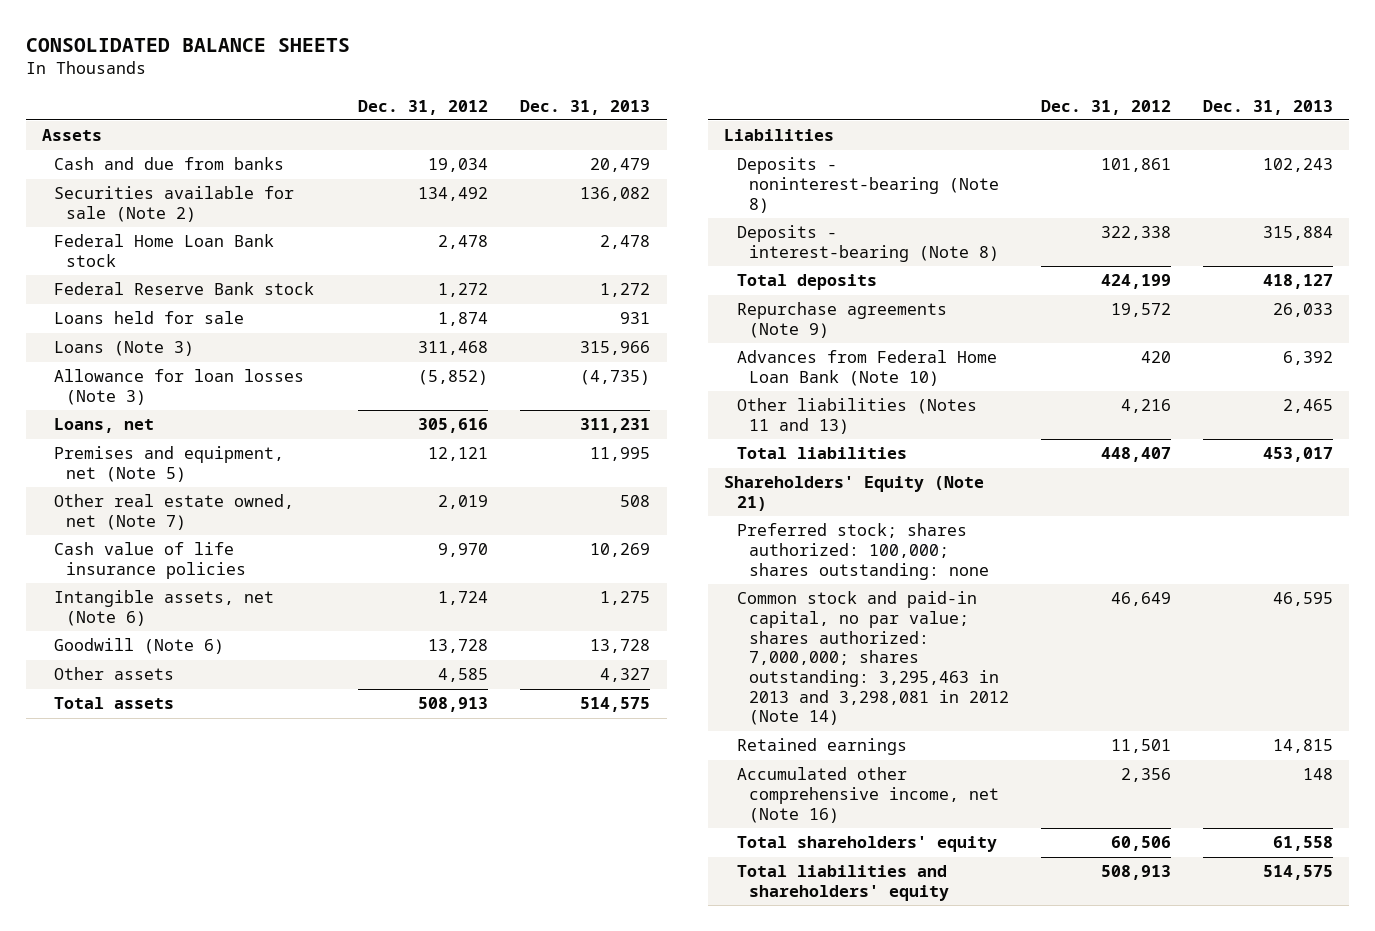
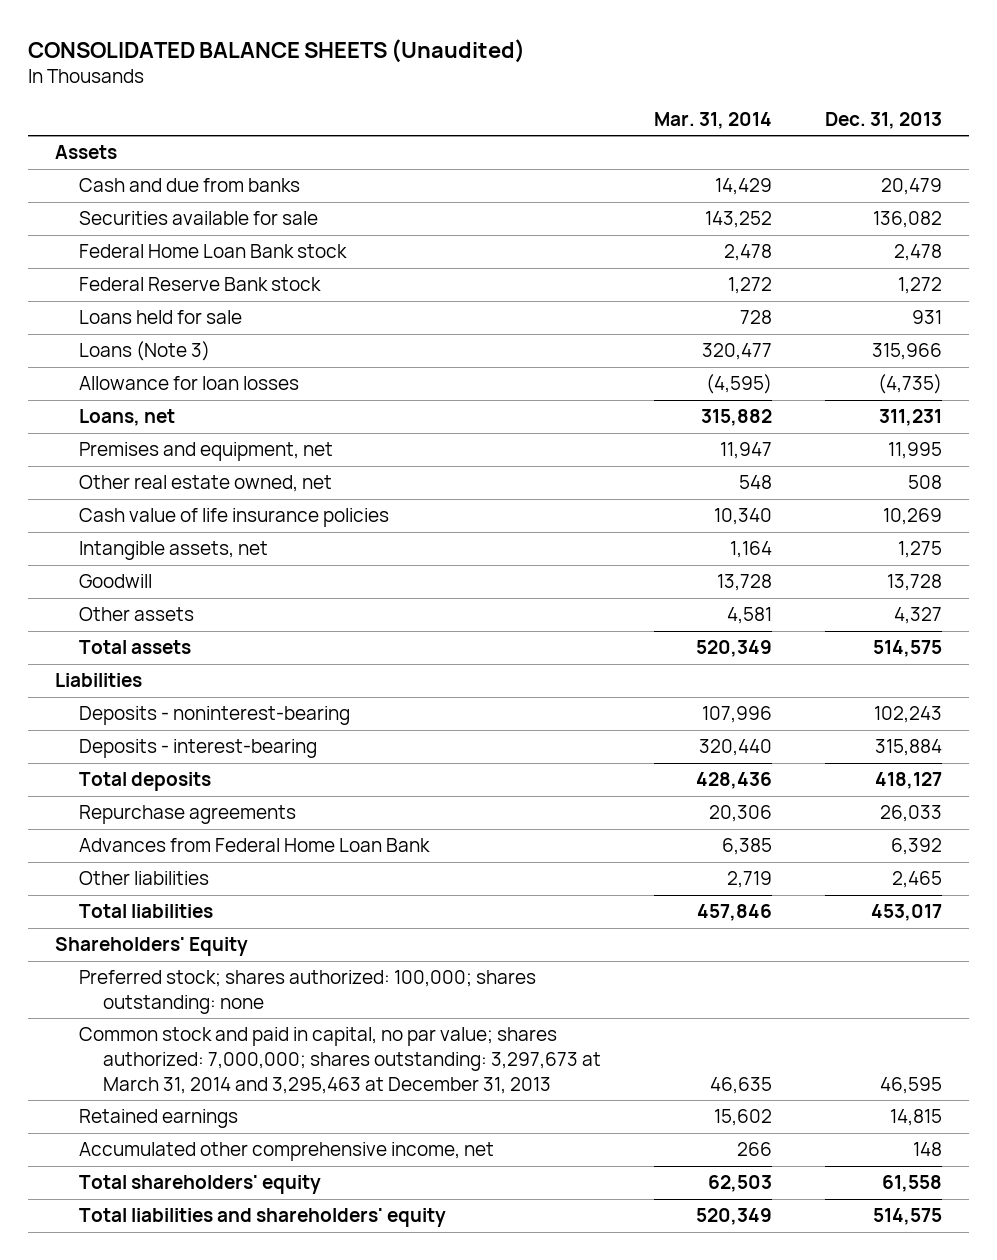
[25,37,350,52] CONSOLIDATED BALANCE SHEETS -> [28,38,526,63] CONSOLIDATED BALANCE SHEETS (Unaudited)
[358,99,489,115] Dec. 31, 2012 -> none
none -> [654,111,773,129] Mar. 31, 2014
[54,186,295,223] Securities available for sale (Note 2) -> [78,211,318,226] Securities available for sale
[54,369,305,406] Allowance for loan losses (Note 3) -> [78,376,299,391] Allowance for loan losses
[54,446,285,483] Premises and equipment, net (Note 5) -> [78,442,333,462] Premises and equipment, net
[54,494,295,531] Other real estate owned, net (Note 7) -> [78,475,332,493] Other real estate owned, net
[54,590,275,627] Intangible assets, net (Note 6) -> [78,541,268,561] Intangible assets, net
[54,638,225,655] Goodwill (Note 6) -> [78,574,152,589] Goodwill
[736,157,999,213] Deposits - noninterest-bearing (Note 8) -> [78,706,350,726] Deposits - noninterest-bearing
[736,225,999,263] Deposits - interest-bearing (Note 8) -> [78,739,317,759] Deposits - interest-bearing
[736,302,947,339] Repurchase agreements (Note 9) -> [78,805,296,825] Repurchase agreements
[736,350,997,387] Advances from Federal Home Loan Bank (Note 10) -> [78,838,430,853] Advances from Federal Home Loan Bank
[736,398,977,435] Other liabilities (Notes 11 and 13) -> [78,871,209,886] Other liabilities
[724,476,985,512] Shareholders' Equity (Note 21) -> [54,937,248,957] Shareholders' Equity
[736,591,1009,726] Common stock and paid-in capital, no par value; shares authorized: 7,000,000; shares outstanding: 3,295,463 in 2013 and 3,298,081 in 2012 (Note 14) -> [78,1027,602,1094] Common stock and paid in capital, no par value; shares authorized: 7,000,000; shares outstanding: 3,297,673 at March 31, 2014 and 3,295,463 at December 31, 2013
[736,767,999,823] Accumulated other comprehensive income, net (Note 16) -> [78,1142,494,1162] Accumulated other comprehensive income, net

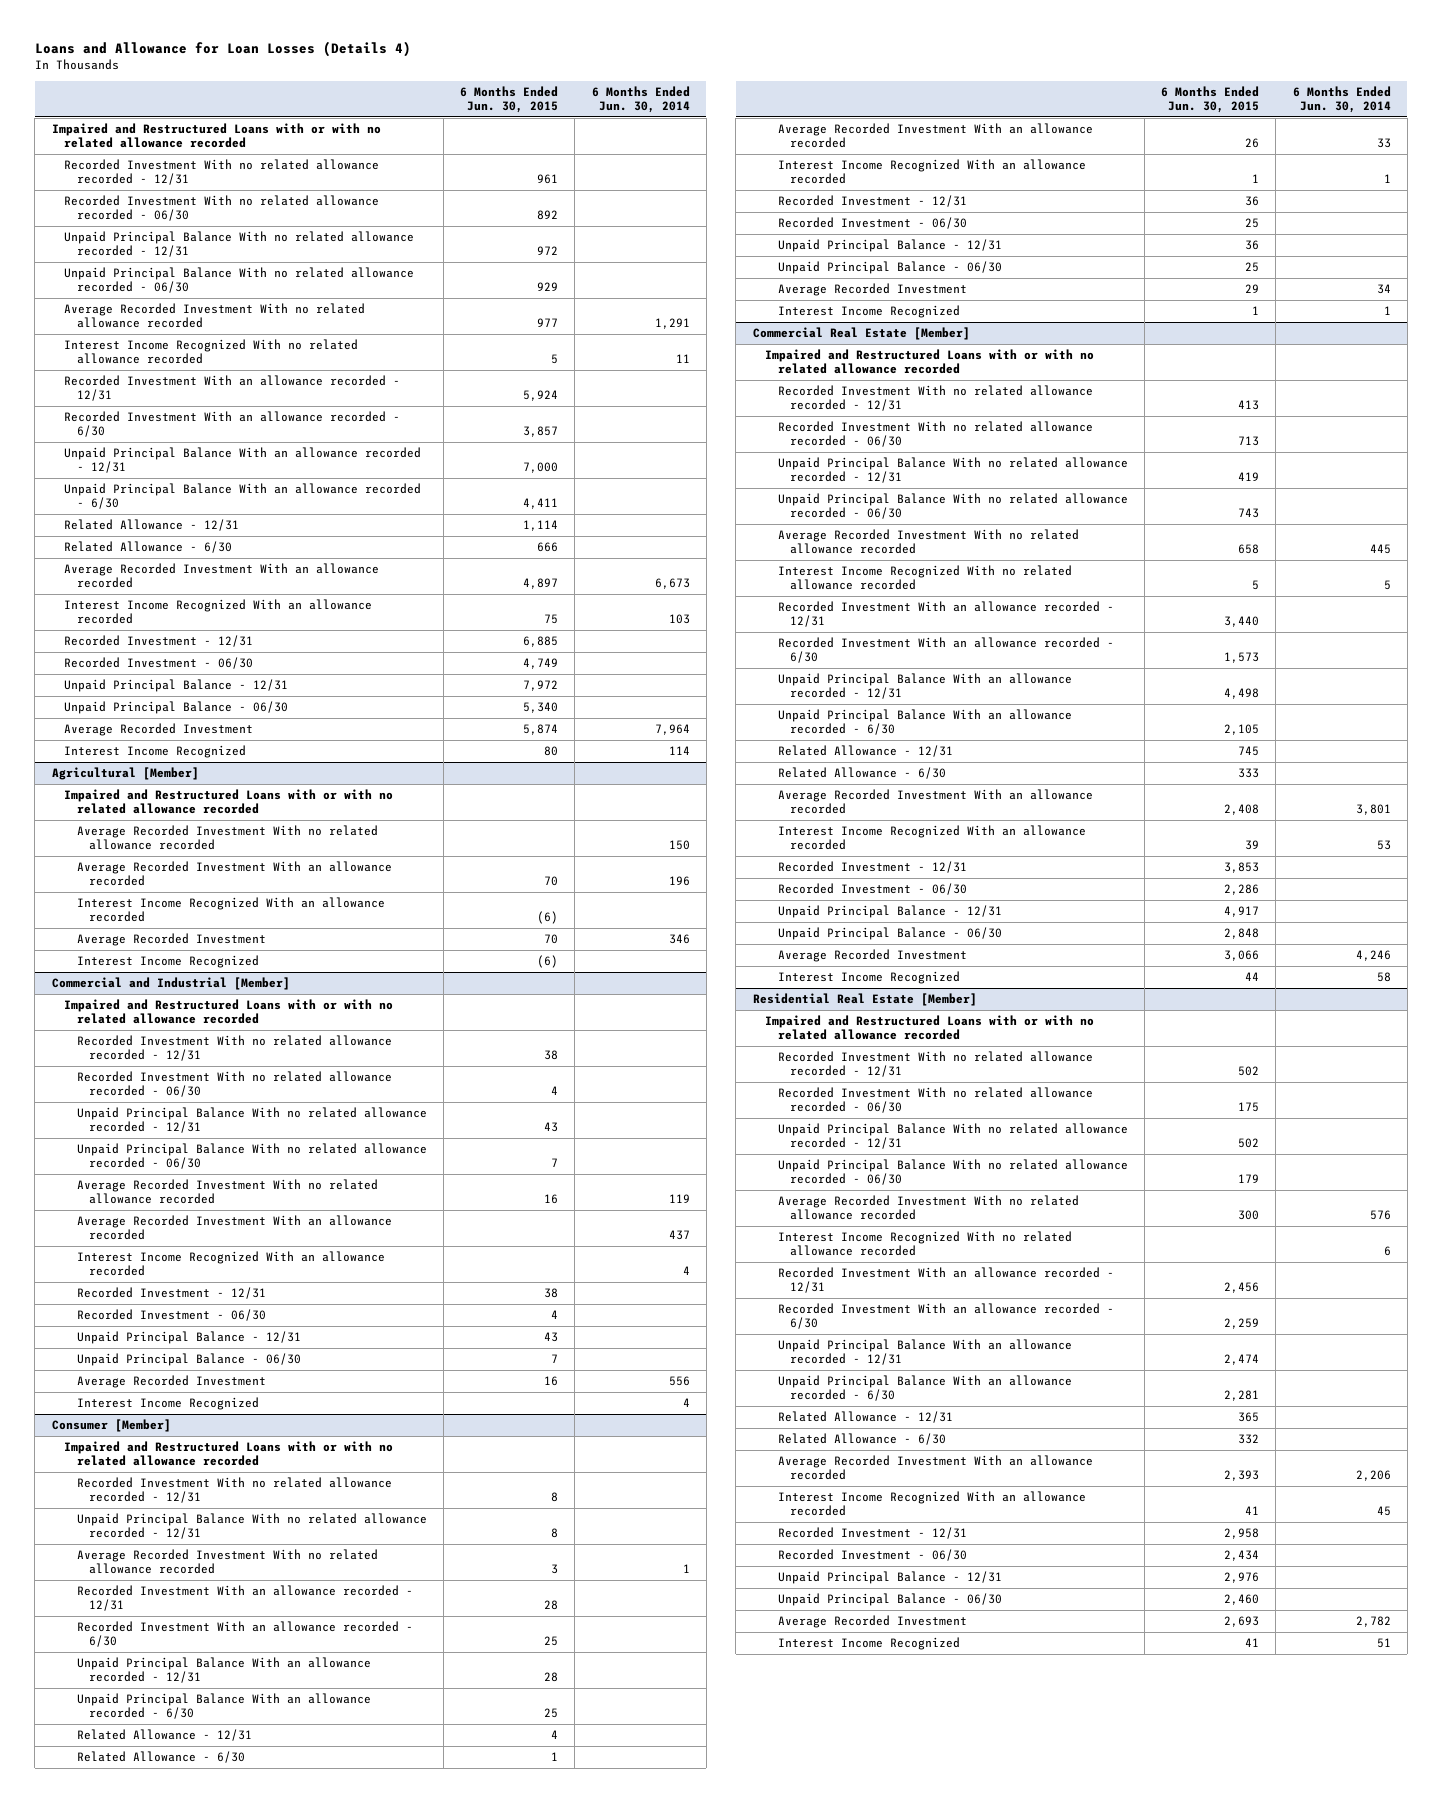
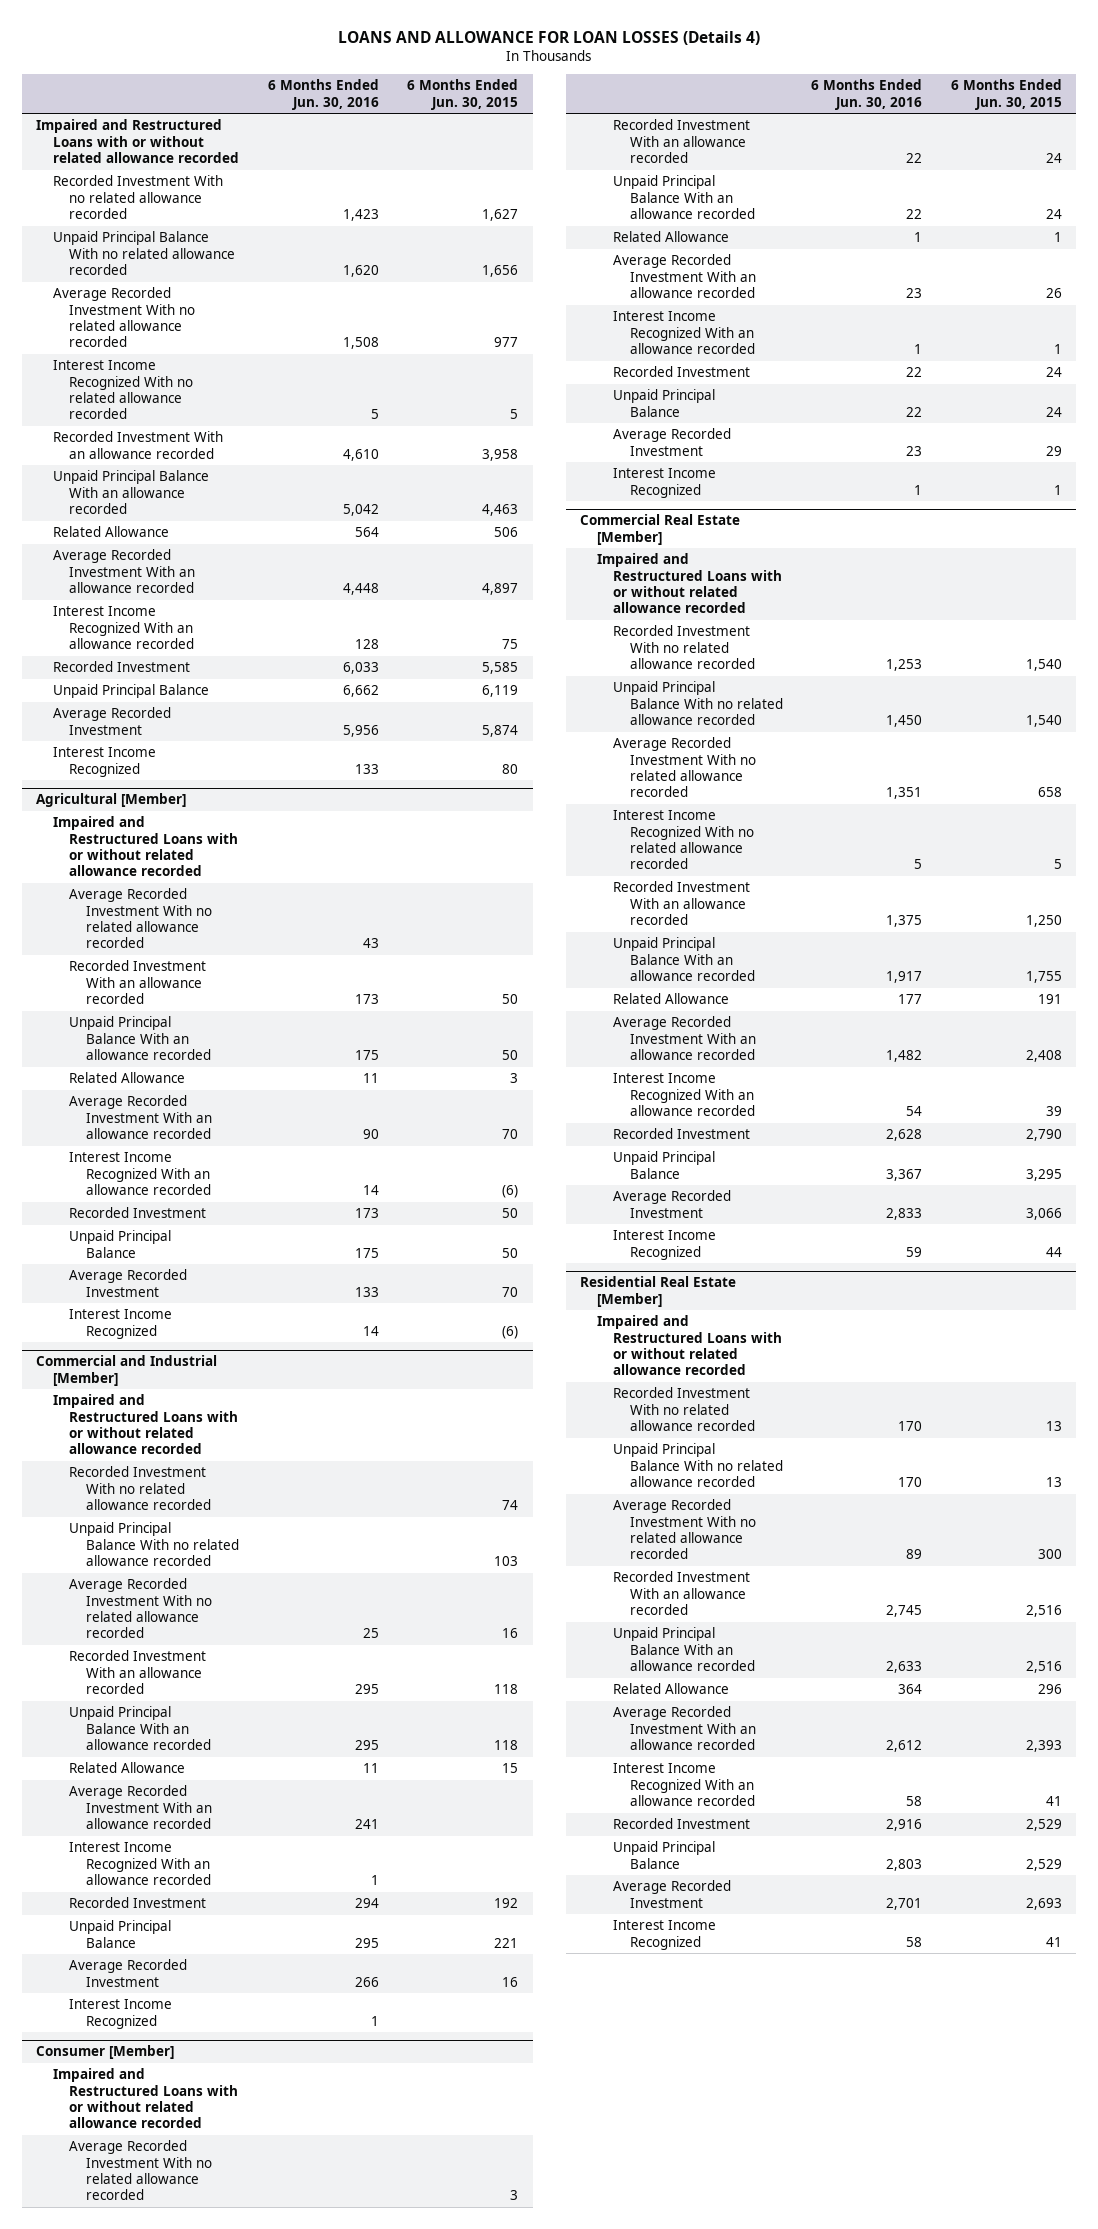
[34,41,411,58] Loans and Allowance for Loan Losses (Details 4) -> [338,30,761,45] LOANS AND ALLOWANCE FOR LOAN LOSSES (Details 4)
[591,86,690,114] 6 Months Ended Jun. 30, 2014 -> none
none -> [267,79,379,110] 6 Months Ended Jun. 30, 2016
[64,195,380,221] Recorded Investment With no related allowance recorded - 06/30 -> none
[64,267,415,293] Unpaid Principal Balance With no related allowance recorded - 06/30 -> none
[51,123,381,148] Impaired and Restructured Loans with or with no related allowance recorded -> [36,119,239,163] Impaired and Restructured Loans with or without related allowance recorded
[64,159,380,185] Recorded Investment With no related allowance recorded - 12/31 -> [52,175,223,219] Recorded Investment With no related allowance recorded
[537,173,559,184] 961 -> [482,208,519,221] 1,627
[64,231,415,257] Unpaid Principal Balance With no related allowance recorded - 12/31 -> [52,231,236,275] Unpaid Principal Balance With no related allowance recorded
[537,245,559,255] 972 -> [482,264,519,277] 1,656
[64,411,401,437] Recorded Investment With an allowance recorded - 6/30 -> none
[64,483,422,509] Unpaid Principal Balance With an allowance recorded - 6/30 -> none
[64,541,233,554] Related Allowance - 6/30 -> none
[64,375,401,401] Recorded Investment With an allowance recorded - 12/31 -> [52,431,223,459] Recorded Investment With an allowance recorded
[523,389,559,401] 5,924 -> [482,448,519,461] 3,958
[64,447,422,473] Unpaid Principal Balance With an allowance recorded - 12/31 -> [52,470,209,514] Unpaid Principal Balance With an allowance recorded
[523,461,559,473] 7,000 -> [482,503,519,516] 4,463
[64,519,240,532] Related Allowance - 12/31 -> [52,526,169,538] Related Allowance
[523,520,559,532] 1,114 -> [494,527,519,538] 506
[64,657,254,670] Recorded Investment - 06/30 -> none
[64,701,289,715] Unpaid Principal Balance - 06/30 -> none
[64,635,254,648] Recorded Investment - 12/31 -> [52,661,190,673] Recorded Investment
[523,636,559,648] 6,885 -> [482,662,519,675] 5,585
[64,679,289,693] Unpaid Principal Balance - 12/31 -> [52,684,209,699] Unpaid Principal Balance
[523,680,559,692] 7,972 -> [482,685,519,698] 6,119
[64,789,394,814] Impaired and Restructured Loans with or with no related allowance recorded -> [52,816,239,877] Impaired and Restructured Loans with or without related allowance recorded
none -> [69,960,207,1004] Recorded Investment With an allowance recorded
none -> [69,1016,212,1060] Unpaid Principal Balance With an allowance recorded
none -> [69,1072,186,1084] Related Allowance
none -> [69,1207,207,1219] Recorded Investment
none -> [69,1230,172,1258] Unpaid Principal Balance
[76,1071,392,1097] Recorded Investment With no related allowance recorded - 06/30 -> none
[76,1143,427,1169] Unpaid Principal Balance With no related allowance recorded - 06/30 -> none
[64,999,394,1024] Impaired and Restructured Loans with or with no related allowance recorded -> [52,1394,239,1455] Impaired and Restructured Loans with or without related allowance recorded
[76,1035,392,1061] Recorded Investment With no related allowance recorded - 12/31 -> [69,1466,212,1510] Recorded Investment With no related allowance recorded
[544,1049,559,1060] 38 -> [502,1499,519,1510] 74
[76,1107,427,1133] Unpaid Principal Balance With no related allowance recorded - 12/31 -> [69,1522,240,1566] Unpaid Principal Balance With no related allowance recorded
[544,1121,559,1132] 43 -> [494,1555,519,1566] 103
none -> [69,1650,207,1694] Recorded Investment With an allowance recorded
none -> [69,1706,212,1750] Unpaid Principal Balance With an allowance recorded
none -> [69,1762,186,1774] Related Allowance
[76,1309,266,1322] Recorded Investment - 06/30 -> none
[76,1353,301,1367] Unpaid Principal Balance - 06/30 -> none
[76,1287,266,1300] Recorded Investment - 12/31 -> [69,1897,207,1909] Recorded Investment
[544,1288,559,1299] 38 -> [494,1898,519,1909] 192
[76,1331,301,1345] Unpaid Principal Balance - 12/31 -> [69,1920,172,1948] Unpaid Principal Balance
[544,1332,559,1343] 43 -> [494,1937,519,1948] 221
[76,1477,392,1503] Recorded Investment With no related allowance recorded - 12/31 -> none
[76,1513,427,1539] Unpaid Principal Balance With no related allowance recorded - 12/31 -> none
[64,1441,394,1466] Impaired and Restructured Loans with or with no related allowance recorded -> [52,2068,239,2129] Impaired and Restructured Loans with or without related allowance recorded
[76,1621,413,1647] Recorded Investment With an allowance recorded - 6/30 -> none
[76,1693,371,1719] Unpaid Principal Balance With an allowance recorded - 6/30 -> none
[76,1751,245,1764] Related Allowance - 6/30 -> none
[76,1585,413,1611] Recorded Investment With an allowance recorded - 12/31 -> [613,119,751,163] Recorded Investment With an allowance recorded
[544,1599,559,1610] 28 -> [1045,152,1062,163] 24
[76,1657,371,1683] Unpaid Principal Balance With an allowance recorded - 12/31 -> [613,175,755,219] Unpaid Principal Balance With an allowance recorded
[544,1671,559,1682] 28 -> [1045,208,1062,219] 24
[76,1729,252,1742] Related Allowance - 12/31 -> [613,231,730,243] Related Allowance
[551,1730,559,1740] 4 -> [1053,232,1062,243] 1
[777,217,967,230] Recorded Investment - 06/30 -> none
[777,261,1002,275] Unpaid Principal Balance - 06/30 -> none
[777,195,967,208] Recorded Investment - 12/31 -> [613,366,751,378] Recorded Investment
[1245,196,1260,207] 36 -> [1045,367,1062,378] 24
[777,239,1002,253] Unpaid Principal Balance - 12/31 -> [613,389,716,417] Unpaid Principal Balance
[1245,240,1260,251] 36 -> [1045,406,1062,417] 24
[777,421,1093,447] Recorded Investment With no related allowance recorded - 06/30 -> none
[777,493,1128,519] Unpaid Principal Balance With no related allowance recorded - 06/30 -> none
[765,349,1095,374] Impaired and Restructured Loans with or with no related allowance recorded -> [596,553,783,614] Impaired and Restructured Loans with or without related allowance recorded
[777,385,1093,411] Recorded Investment With no related allowance recorded - 12/31 -> [613,625,755,669] Recorded Investment With no related allowance recorded
[1238,399,1260,410] 413 -> [1025,658,1062,671] 1,540
[777,457,1128,483] Unpaid Principal Balance With no related allowance recorded - 12/31 -> [613,681,783,725] Unpaid Principal Balance With no related allowance recorded
[1238,471,1260,481] 419 -> [1025,714,1062,727] 1,540
[777,637,1114,663] Recorded Investment With an allowance recorded - 6/30 -> none
[777,709,1072,735] Unpaid Principal Balance With an allowance recorded - 6/30 -> none
[777,767,946,780] Related Allowance - 6/30 -> none
[777,601,1114,627] Recorded Investment With an allowance recorded - 12/31 -> [613,881,751,925] Recorded Investment With an allowance recorded
[1224,615,1260,627] 3,440 -> [1025,914,1062,927] 1,250
[777,673,1072,699] Unpaid Principal Balance With an allowance recorded - 12/31 -> [613,937,755,981] Unpaid Principal Balance With an allowance recorded
[1224,687,1260,699] 4,498 -> [1025,970,1062,983] 1,755
[777,745,953,758] Related Allowance - 12/31 -> [613,993,730,1005] Related Allowance
[1238,746,1260,757] 745 -> [1037,994,1062,1005] 191
[777,883,967,896] Recorded Investment - 06/30 -> none
[777,927,1002,941] Unpaid Principal Balance - 06/30 -> none
[777,861,967,874] Recorded Investment - 12/31 -> [613,1128,751,1140] Recorded Investment
[1224,862,1260,874] 3,853 -> [1025,1129,1062,1142] 2,790
[777,905,1002,919] Unpaid Principal Balance - 12/31 -> [613,1151,716,1179] Unpaid Principal Balance
[1224,906,1260,918] 4,917 -> [1025,1168,1062,1181] 3,295
[777,1087,1093,1113] Recorded Investment With no related allowance recorded - 06/30 -> none
[777,1159,1128,1185] Unpaid Principal Balance With no related allowance recorded - 06/30 -> none
[765,1015,1095,1040] Impaired and Restructured Loans with or with no related allowance recorded -> [596,1315,783,1376] Impaired and Restructured Loans with or without related allowance recorded
[777,1051,1093,1077] Recorded Investment With no related allowance recorded - 12/31 -> [613,1387,755,1431] Recorded Investment With no related allowance recorded
[1238,1065,1260,1076] 502 -> [1045,1420,1062,1431] 13
[777,1123,1128,1149] Unpaid Principal Balance With no related allowance recorded - 12/31 -> [613,1443,783,1487] Unpaid Principal Balance With no related allowance recorded
[1238,1137,1260,1148] 502 -> [1045,1476,1062,1487] 13
[777,1231,1072,1256] Interest Income Recognized With no related allowance recorded -> none
[777,1303,1114,1329] Recorded Investment With an allowance recorded - 6/30 -> none
[777,1375,1072,1401] Unpaid Principal Balance With an allowance recorded - 6/30 -> none
[777,1433,946,1446] Related Allowance - 6/30 -> none
[777,1267,1114,1293] Recorded Investment With an allowance recorded - 12/31 -> [613,1571,751,1615] Recorded Investment With an allowance recorded
[1224,1281,1260,1293] 2,456 -> [1025,1604,1062,1617] 2,516
[777,1339,1072,1365] Unpaid Principal Balance With an allowance recorded - 12/31 -> [613,1627,755,1671] Unpaid Principal Balance With an allowance recorded
[1224,1353,1260,1365] 2,474 -> [1025,1660,1062,1673] 2,516
[777,1411,953,1424] Related Allowance - 12/31 -> [613,1683,730,1695] Related Allowance
[1238,1412,1260,1423] 365 -> [1037,1684,1062,1695] 296
[777,1549,967,1562] Recorded Investment - 06/30 -> none
[777,1593,1002,1607] Unpaid Principal Balance - 06/30 -> none
[777,1527,967,1540] Recorded Investment - 12/31 -> [613,1818,751,1830] Recorded Investment
[1224,1528,1260,1540] 2,958 -> [1025,1819,1062,1832] 2,529
[777,1571,1002,1585] Unpaid Principal Balance - 12/31 -> [613,1841,716,1869] Unpaid Principal Balance
[1224,1572,1260,1584] 2,976 -> [1025,1858,1062,1871] 2,529

